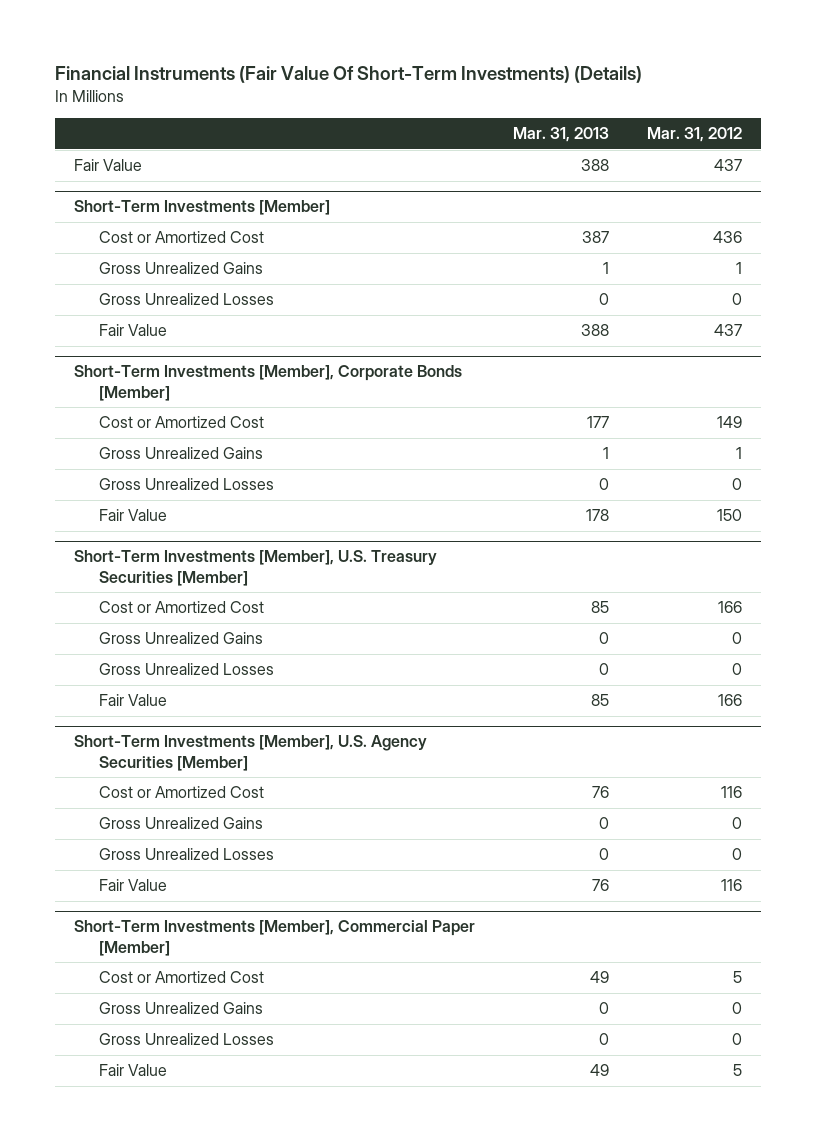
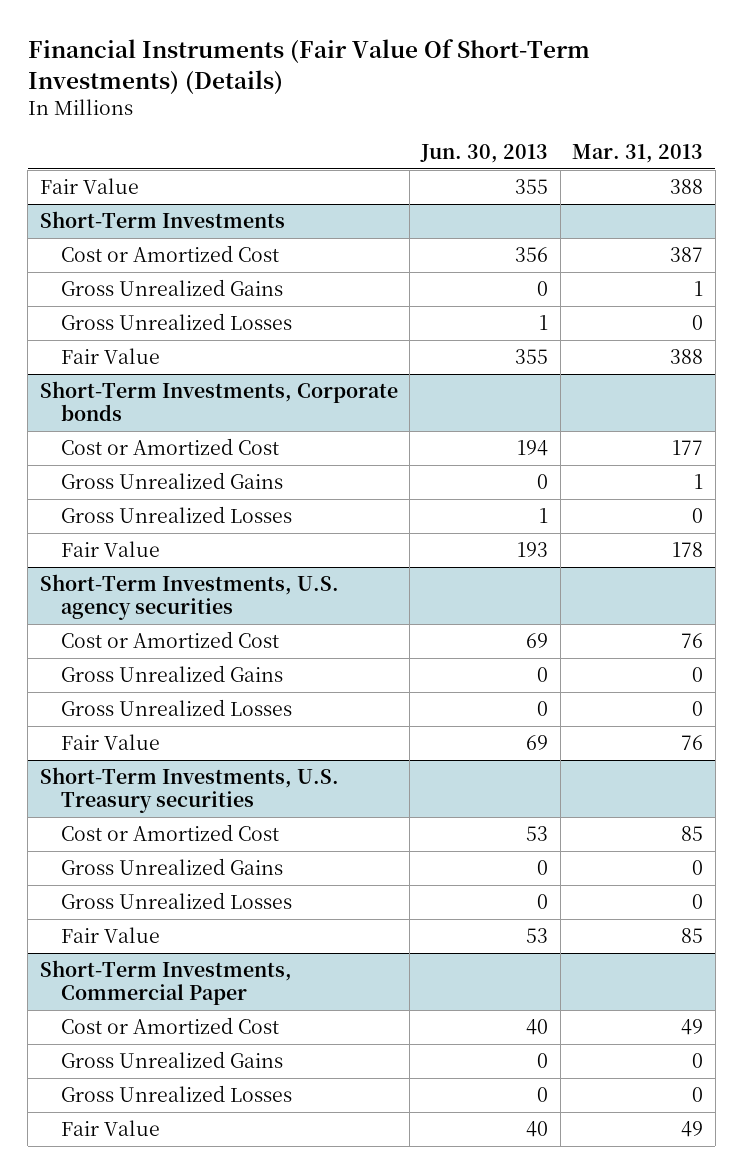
[646,127,742,143] Mar. 31, 2012 -> none
none -> [420,144,549,164] Jun. 30, 2013
[74,200,331,216] Short-Term Investments [Member] -> [39,211,285,229] Short-Term Investments
[74,365,463,401] Short-Term Investments [Member], Corporate Bonds [Member] -> [39,381,398,422] Short-Term Investments, Corporate bonds
[74,550,438,586] Short-Term Investments [Member], U.S. Treasury Securities [Member] -> none
[99,601,265,614] Cost or Amortized Cost -> none
[99,632,264,645] Gross Unrealized Gains -> none
[99,663,275,676] Gross Unrealized Losses -> none
[99,694,168,707] Fair Value -> none
[74,735,428,771] Short-Term Investments [Member], U.S. Agency Securities [Member] -> [39,574,339,621] Short-Term Investments, U.S. agency securities
none -> [39,767,339,814] Short-Term Investments, U.S. Treasury securities
none -> [61,824,280,842] Cost or Amortized Cost
none -> [61,858,284,876] Gross Unrealized Gains
none -> [61,892,293,910] Gross Unrealized Losses
none -> [61,927,161,944] Fair Value
[74,920,476,956] Short-Term Investments [Member], Commercial Paper [Member] -> [39,960,292,1006] Short-Term Investments, Commercial Paper

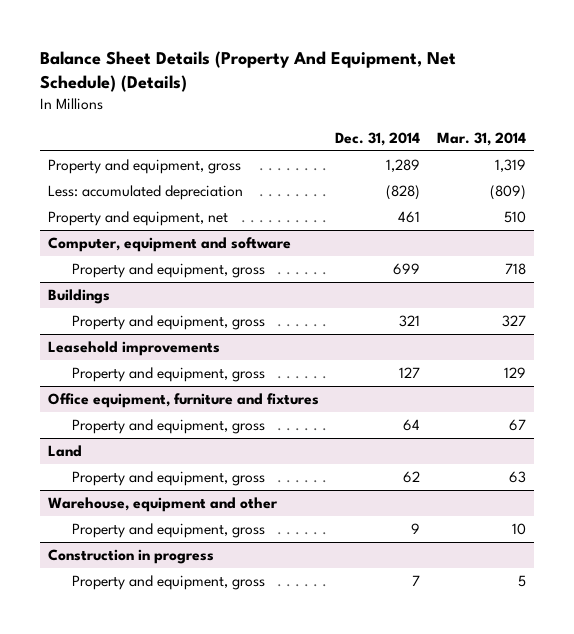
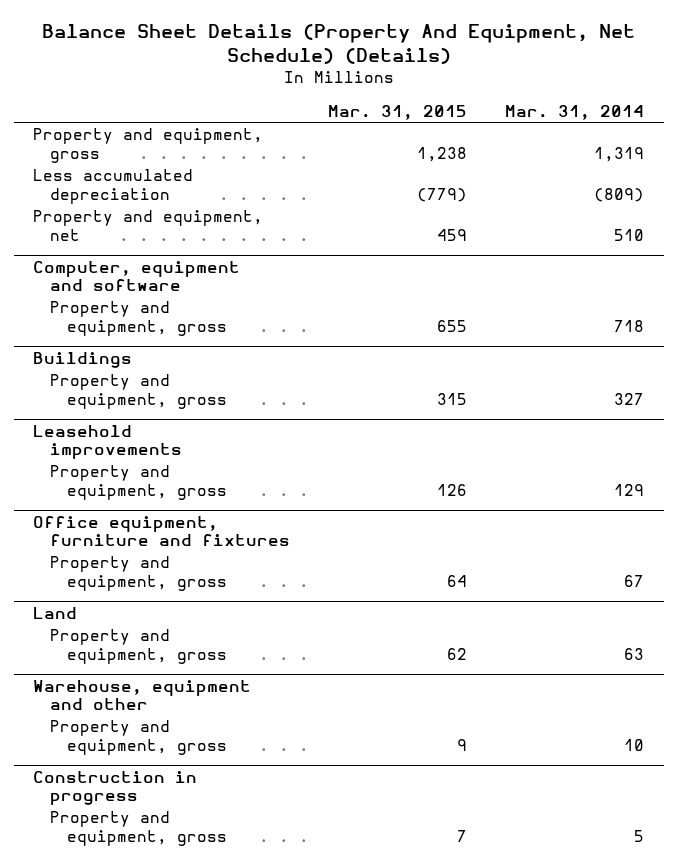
[335,131,421,146] Dec. 31, 2014 -> none
none -> [328,104,468,120] Mar. 31, 2015
[48,185,244,201] Less: accumulated depreciation -> [32,169,193,204] Less accumulated depreciation

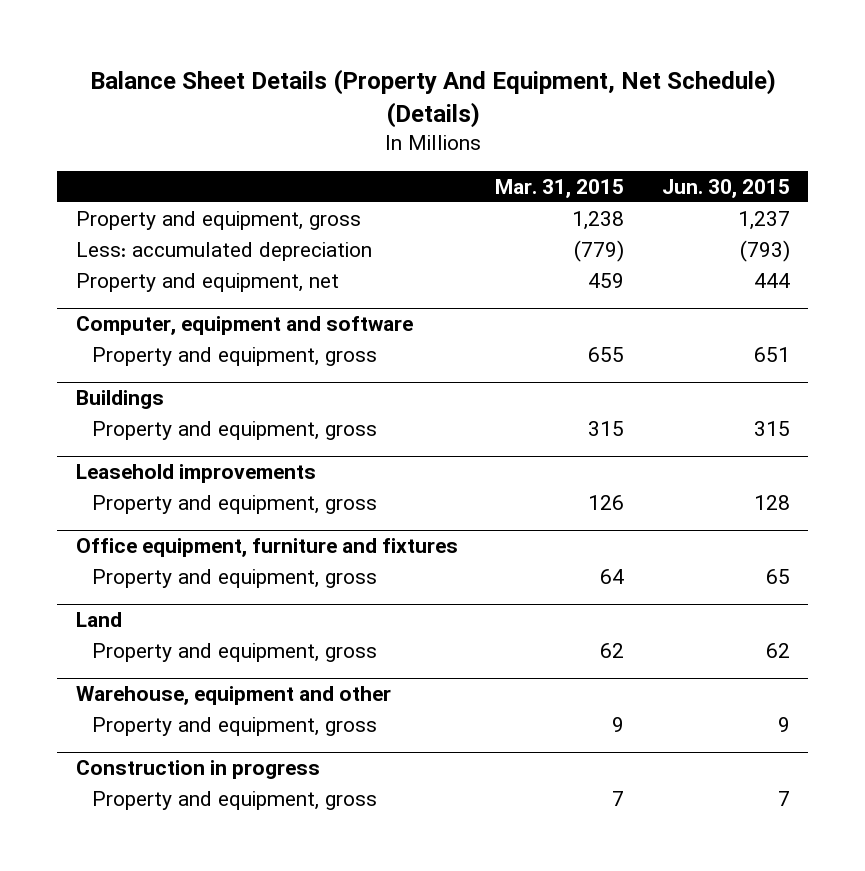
[505,104,645,120] Mar. 31, 2014 -> none
none -> [661,178,790,198] Jun. 30, 2015
[32,169,193,204] Less accumulated depreciation -> [75,241,372,261] Less: accumulated depreciation

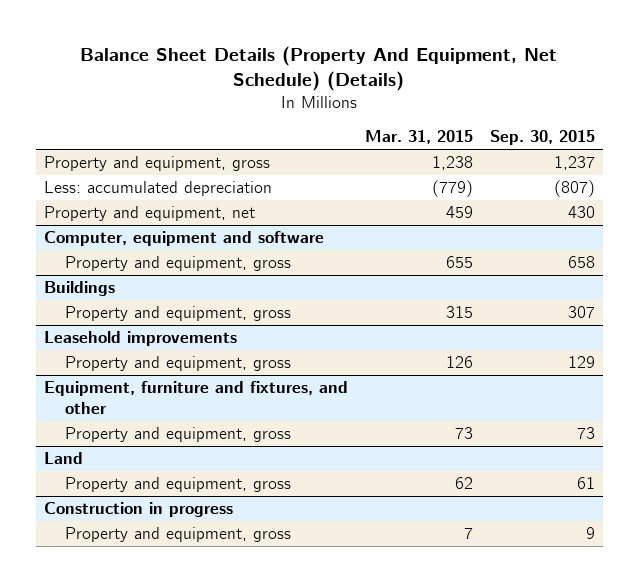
[661,178,790,198] Jun. 30, 2015 -> none
none -> [489,130,595,146] Sep. 30, 2015
[75,538,458,558] Office equipment, furniture and fixtures -> [44,381,349,414] Equipment, furniture and fixtures, and other
[600,568,625,584] 64 -> [454,427,473,440] 73
[75,686,391,706] Warehouse, equipment and other -> none
[91,716,377,736] Property and equipment, gross -> none

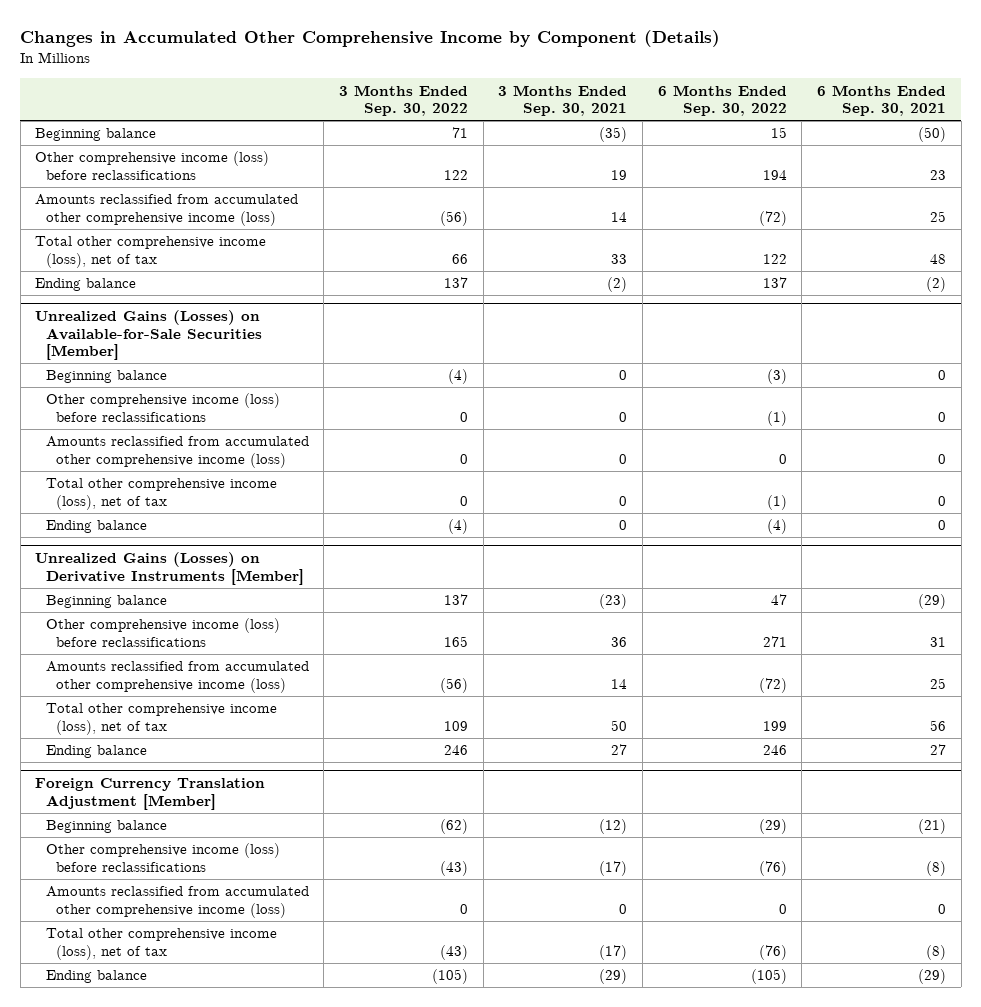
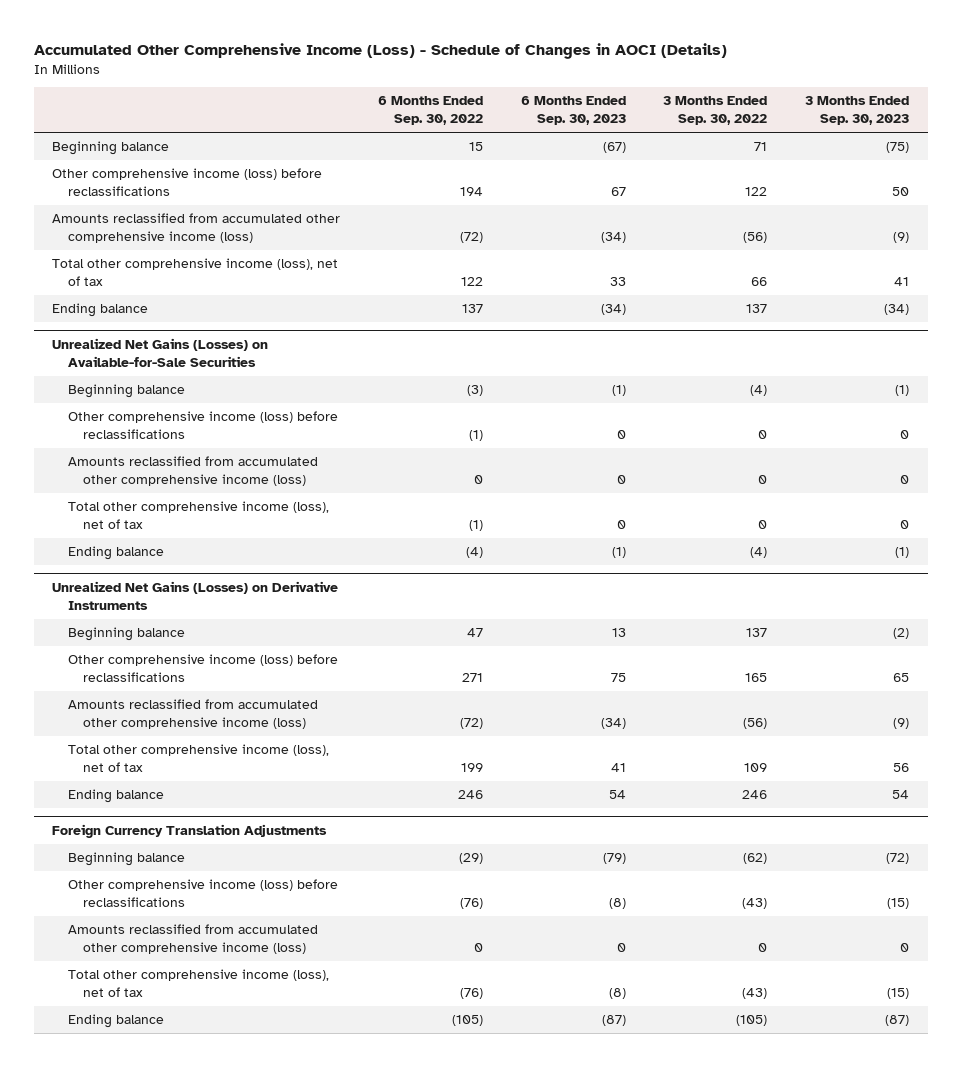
[20,30,721,48] Changes in Accumulated Other Comprehensive Income by Component (Details) -> [33,42,727,59] Accumulated Other Comprehensive Income (Loss) - Schedule of Changes in AOCI (Details)
[498,84,628,117] 3 Months Ended Sep. 30, 2021 -> none
[817,84,947,117] 6 Months Ended Sep. 30, 2021 -> none
none -> [520,96,626,126] 6 Months Ended Sep. 30, 2023
none -> [805,96,910,126] 3 Months Ended Sep. 30, 2023
[35,310,262,361] Unrealized Gains (Losses) on Available-for-Sale Securities [Member] -> [52,338,269,368] Unrealized Net Gains (Losses) on Available-for-Sale Securities
[35,552,304,585] Unrealized Gains (Losses) on Derivative Instruments [Member] -> [52,581,339,611] Unrealized Net Gains (Losses) on Derivative Instruments
[35,778,266,810] Foreign Currency Translation Adjustment [Member] -> [52,824,328,839] Foreign Currency Translation Adjustments

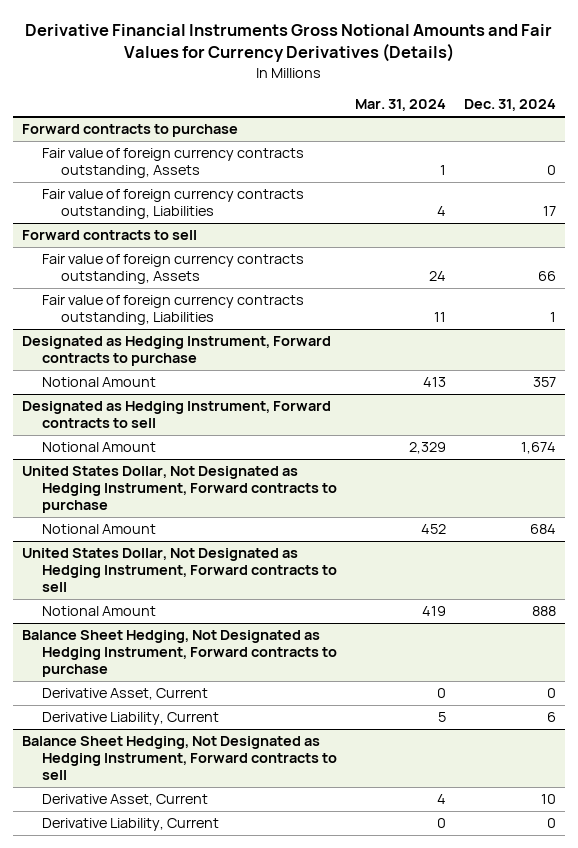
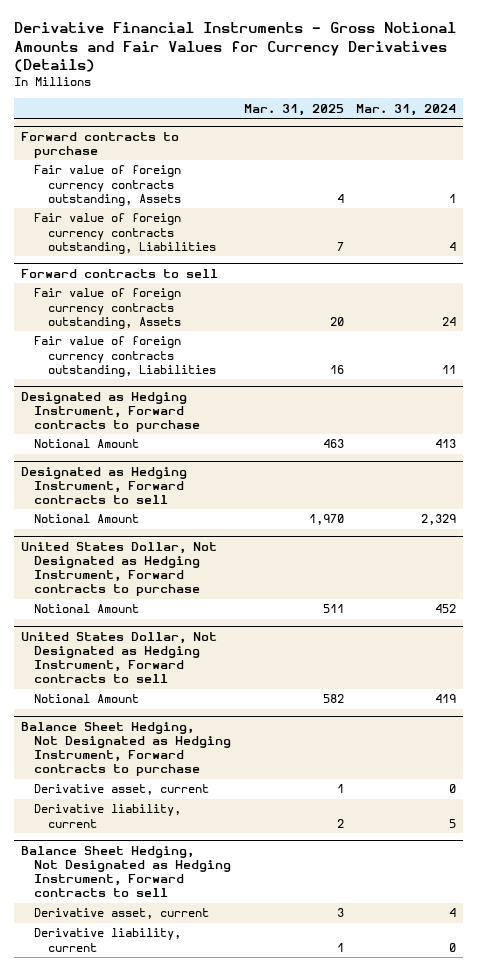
[25,23,553,63] Derivative Financial Instruments Gross Notional Amounts and Fair Values for Currency Derivatives (Details) -> [14,21,457,73] Derivative Financial Instruments - Gross Notional Amounts and Fair Values for Currency Derivatives (Details)
[463,99,556,112] Dec. 31, 2024 -> none
none -> [243,103,344,116] Mar. 31, 2025
[41,688,208,701] Derivative Asset, Current -> [34,784,210,796] Derivative asset, current
[41,712,219,726] Derivative Liability, Current -> [34,804,182,828] Derivative liability, current
[41,794,208,807] Derivative Asset, Current -> [34,908,210,920] Derivative asset, current
[41,818,219,832] Derivative Liability, Current -> [34,928,182,952] Derivative liability, current

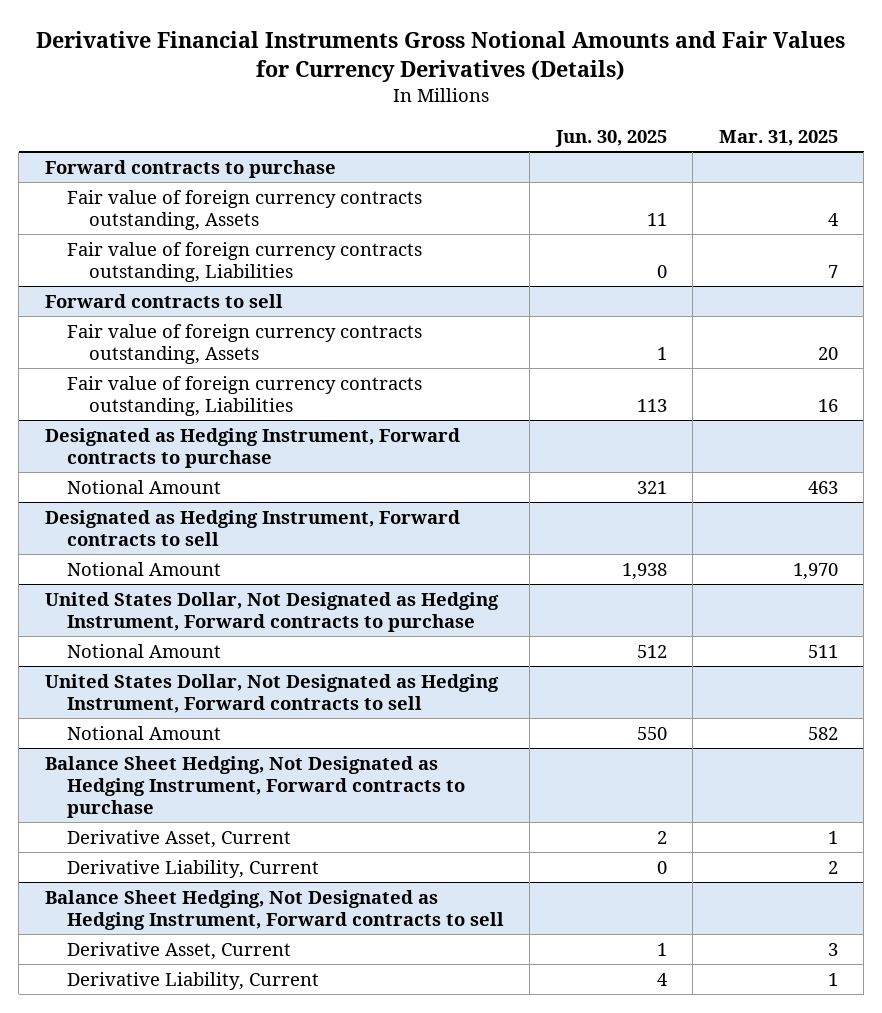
[14,21,457,73] Derivative Financial Instruments - Gross Notional Amounts and Fair Values for Currency Derivatives (Details) -> [36,30,846,82] Derivative Financial Instruments Gross Notional Amounts and Fair Values for Currency Derivatives (Details)
[356,103,457,116] Mar. 31, 2024 -> none
none -> [554,129,667,147] Jun. 30, 2025
[34,784,210,796] Derivative asset, current -> [66,829,291,848] Derivative Asset, Current
[34,804,182,828] Derivative liability, current -> [66,859,319,878] Derivative Liability, Current
[34,908,210,920] Derivative asset, current -> [66,941,291,960] Derivative Asset, Current
[34,928,182,952] Derivative liability, current -> [66,971,319,990] Derivative Liability, Current

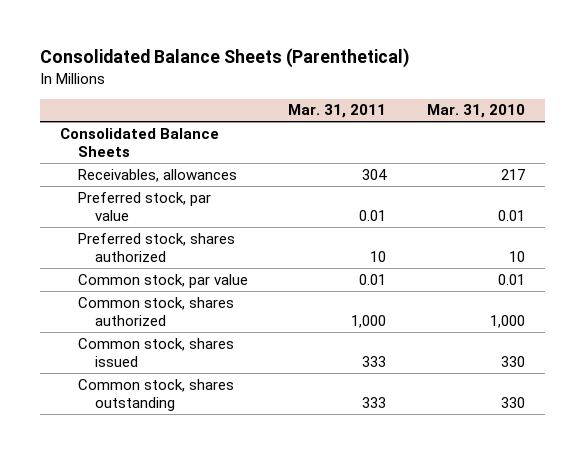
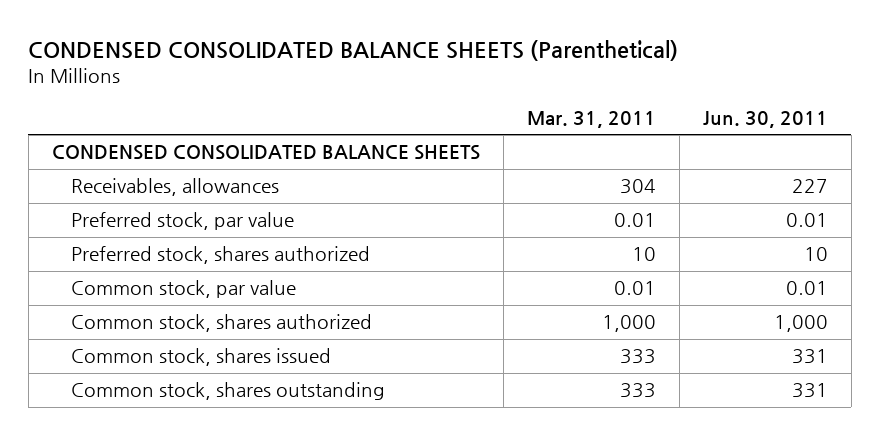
[40,48,410,69] Consolidated Balance Sheets (Parenthetical) -> [28,39,679,61] CONDENSED CONSOLIDATED BALANCE SHEETS (Parenthetical)
[426,104,525,119] Mar. 31, 2010 -> none
none -> [702,110,828,128] Jun. 30, 2011
[60,127,220,157] Consolidated Balance Sheets -> [51,145,480,161] CONDENSED CONSOLIDATED BALANCE SHEETS

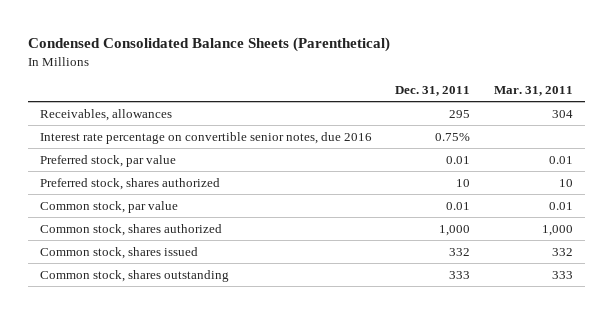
[28,39,679,61] CONDENSED CONSOLIDATED BALANCE SHEETS (Parenthetical) -> [27,36,390,52] Condensed Consolidated Balance Sheets (Parenthetical)
[702,110,828,128] Jun. 30, 2011 -> none
none -> [395,86,471,97] Dec. 31, 2011
[51,145,480,161] CONDENSED CONSOLIDATED BALANCE SHEETS -> none
none -> [39,131,372,144] Interest rate percentage on convertible senior notes, due 2016
[619,349,656,365] 333 -> [552,247,574,256] 332

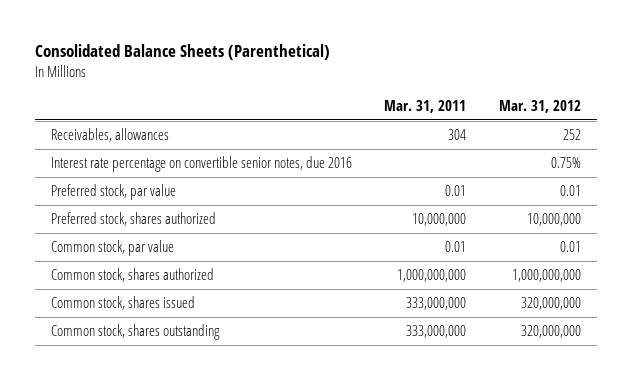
[27,36,390,52] Condensed Consolidated Balance Sheets (Parenthetical) -> [34,44,330,61] Consolidated Balance Sheets (Parenthetical)
[395,86,471,97] Dec. 31, 2011 -> none
none -> [498,99,581,113] Mar. 31, 2012
[559,178,574,187] 10 -> [412,213,467,227] 10,000,000
[542,224,574,236] 1,000 -> [397,269,467,283] 1,000,000,000
[552,247,574,256] 332 -> [406,297,467,311] 333,000,000
[552,270,574,279] 333 -> [406,325,467,339] 333,000,000

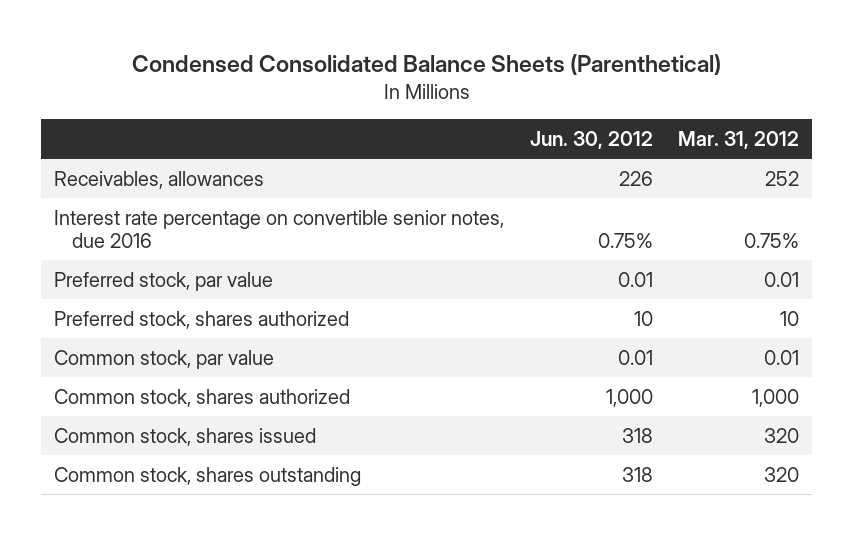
[34,44,330,61] Consolidated Balance Sheets (Parenthetical) -> [131,54,721,76] Condensed Consolidated Balance Sheets (Parenthetical)
[384,99,467,113] Mar. 31, 2011 -> none
none -> [529,131,653,150] Jun. 30, 2012
[526,213,581,227] 10,000,000 -> [780,310,800,326] 10
[511,269,581,283] 1,000,000,000 -> [752,388,800,407] 1,000
[520,297,581,311] 320,000,000 -> [764,427,800,443] 320
[520,325,581,339] 320,000,000 -> [764,466,800,482] 320

